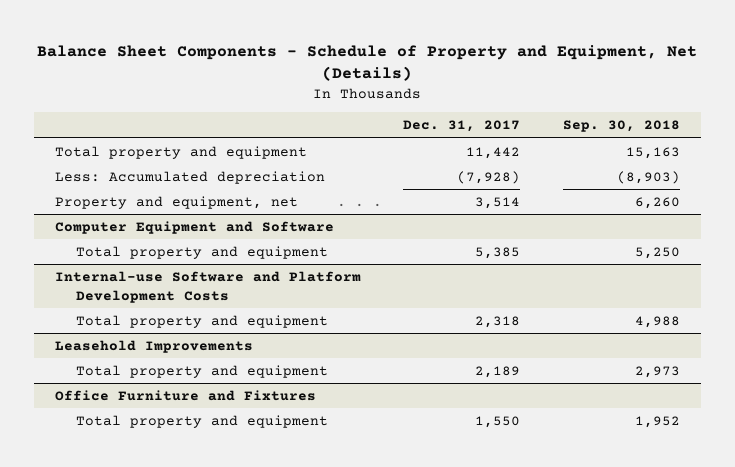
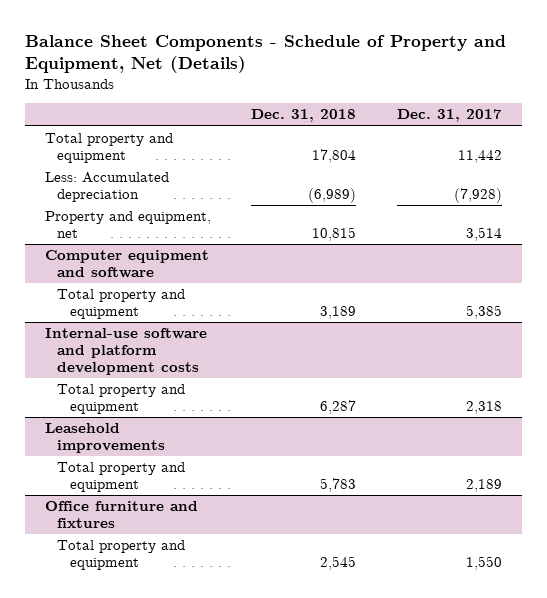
[563,120,681,133] Sep. 30, 2018 -> none
none -> [251,109,357,123] Dec. 31, 2018
[54,220,334,234] Computer Equipment and Software -> [44,250,209,279] Computer equipment and software
[54,270,361,303] Internal-use Software and Platform Development Costs -> [44,328,207,376] Internal-use software and platform development costs
[54,339,253,353] Leasehold Improvements -> [44,423,166,454] Leasehold improvements
[54,389,316,401] Office Furniture and Fixtures -> [44,501,198,529] Office furniture and fixtures

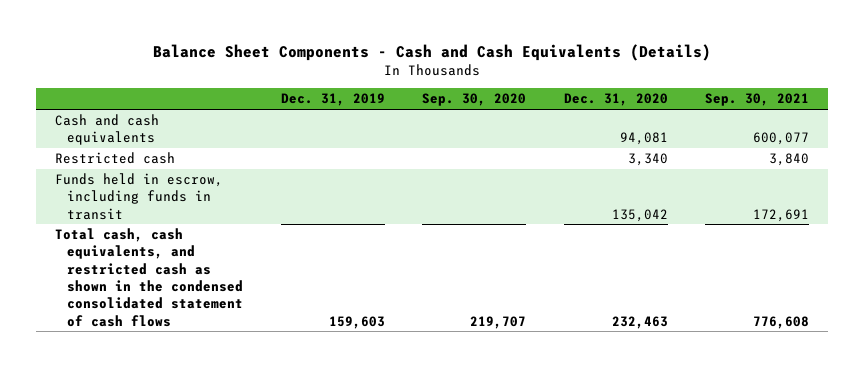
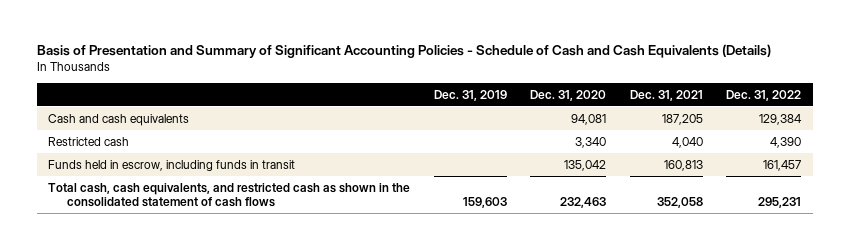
[152,43,711,61] Balance Sheet Components - Cash and Cash Equivalents (Details) -> [36,44,771,59] Basis of Presentation and Summary of Significant Accounting Policies - Schedule of Cash and Cash Equivalents (Details)
[422,93,527,107] Sep. 30, 2020 -> none
[705,93,810,107] Sep. 30, 2021 -> none
none -> [629,89,703,101] Dec. 31, 2021
none -> [726,89,802,101] Dec. 31, 2022
[54,228,244,327] Total cash, cash equivalents, and restricted cash as shown in the condensed consolidated statement of cash flows -> [48,182,411,208] Total cash, cash equivalents, and restricted cash as shown in the consolidated statement of cash flows

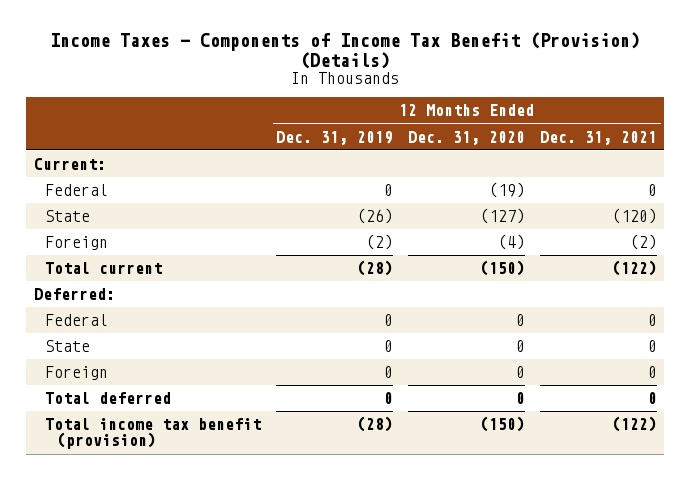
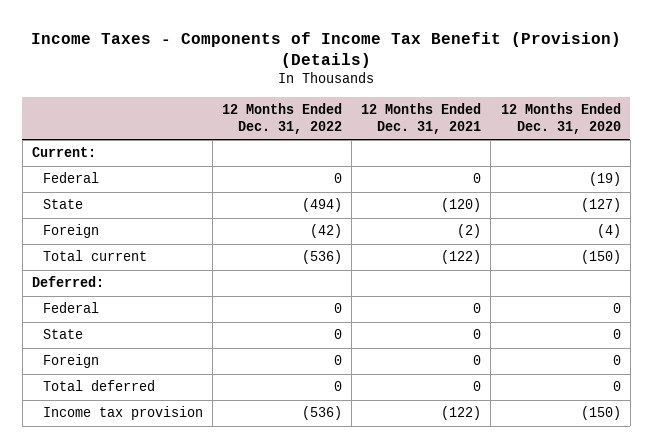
[276,130,394,145] Dec. 31, 2019 -> none
none -> [221,103,342,134] 12 Months Ended Dec. 31, 2022
[45,418,262,450] Total income tax benefit (provision) -> [42,406,203,421] Income tax provision

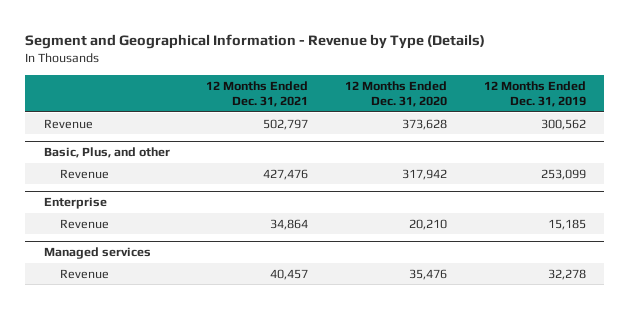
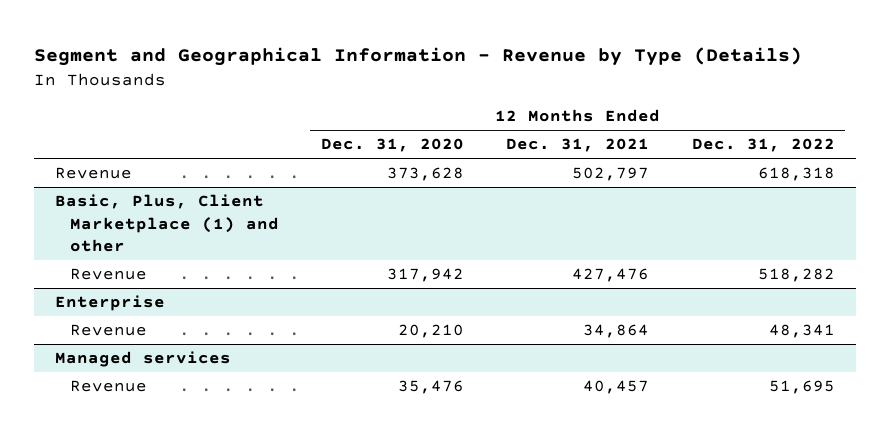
[483,80,586,108] 12 Months Ended Dec. 31, 2019 -> none
none -> [691,138,835,153] Dec. 31, 2022
[43,147,170,159] Basic, Plus, and other -> [55,194,279,253] Basic, Plus, Client Marketplace (1) and other

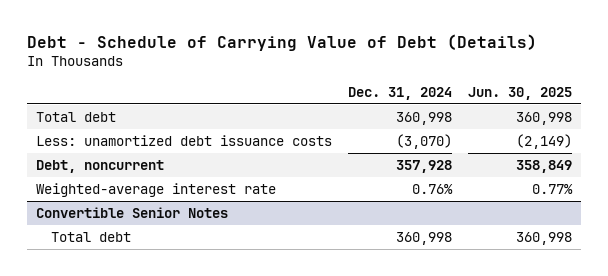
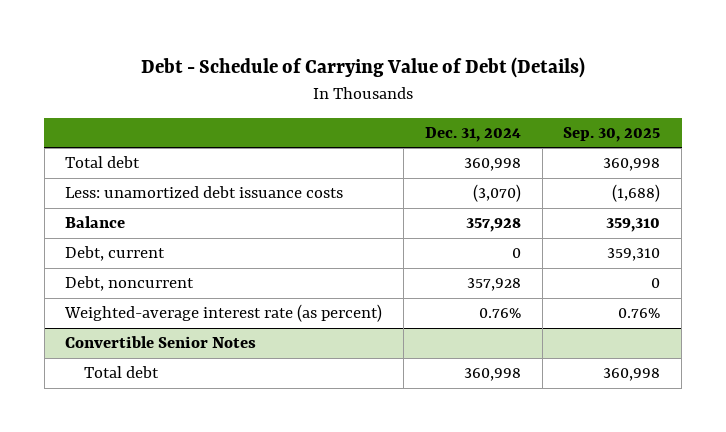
[468,86,573,100] Jun. 30, 2025 -> none
none -> [563,126,661,142] Sep. 30, 2025
none -> [65,216,126,229] Balance
none -> [65,246,166,262] Debt, current
[35,182,276,197] Weighted-average interest rate -> [64,304,383,323] Weighted-average interest rate (as percent)

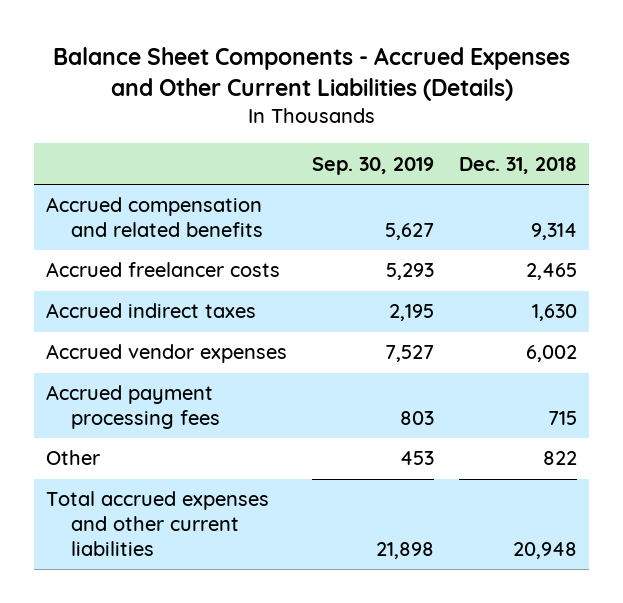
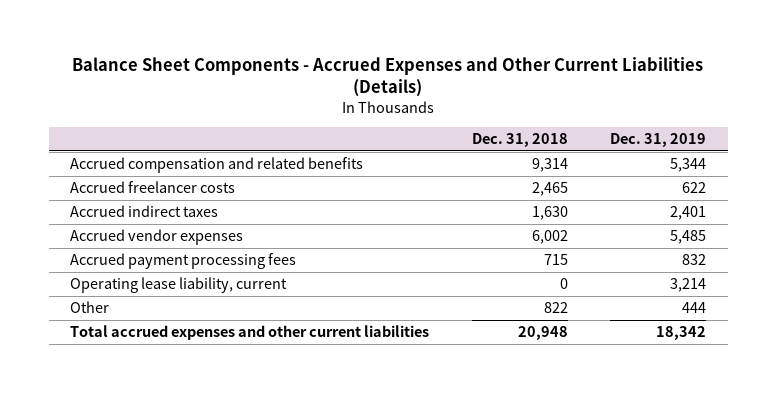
[312,156,435,175] Sep. 30, 2019 -> none
none -> [610,133,707,148] Dec. 31, 2019
none -> [69,277,287,294] Operating lease liability, current

